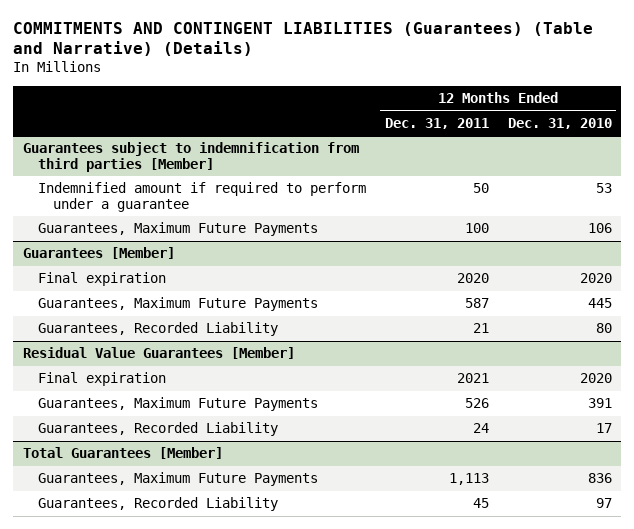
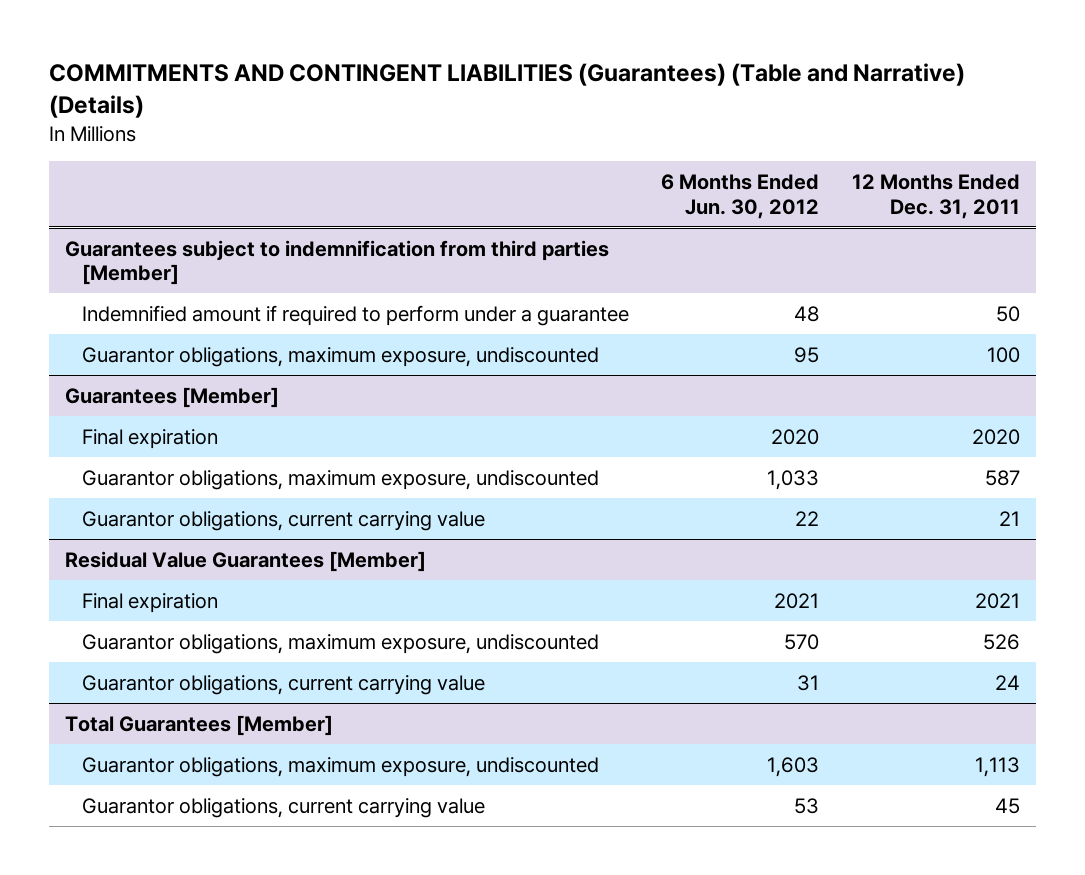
[507,117,612,129] Dec. 31, 2010 -> none
none -> [661,173,820,219] 6 Months Ended Jun. 30, 2012
[37,222,318,237] Guarantees, Maximum Future Payments -> [81,346,599,367] Guarantor obligations, maximum exposure, undiscounted
[37,297,318,312] Guarantees, Maximum Future Payments -> [81,469,599,490] Guarantor obligations, maximum exposure, undiscounted
[37,322,278,337] Guarantees, Recorded Liability -> [81,510,485,531] Guarantor obligations, current carrying value
[37,397,318,412] Guarantees, Maximum Future Payments -> [81,633,599,654] Guarantor obligations, maximum exposure, undiscounted
[37,422,278,437] Guarantees, Recorded Liability -> [81,674,485,695] Guarantor obligations, current carrying value
[37,472,318,487] Guarantees, Maximum Future Payments -> [81,756,599,777] Guarantor obligations, maximum exposure, undiscounted
[37,497,278,512] Guarantees, Recorded Liability -> [81,797,485,818] Guarantor obligations, current carrying value

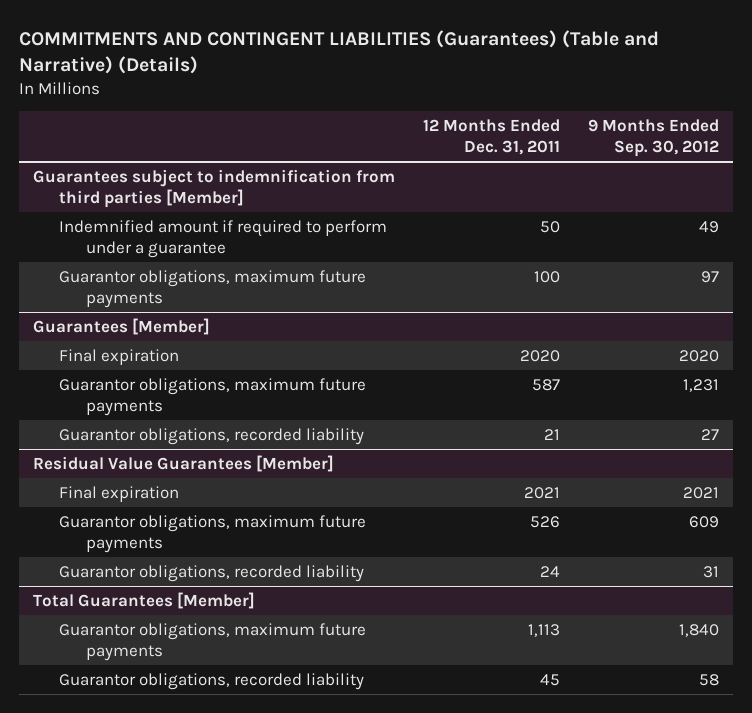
[661,173,820,219] 6 Months Ended Jun. 30, 2012 -> none
none -> [587,118,719,157] 9 Months Ended Sep. 30, 2012
[81,346,599,367] Guarantor obligations, maximum exposure, undiscounted -> [59,269,367,308] Guarantor obligations, maximum future payments
[81,469,599,490] Guarantor obligations, maximum exposure, undiscounted -> [59,377,367,416] Guarantor obligations, maximum future payments
[81,510,485,531] Guarantor obligations, current carrying value -> [59,427,365,445] Guarantor obligations, recorded liability
[81,633,599,654] Guarantor obligations, maximum exposure, undiscounted -> [59,514,367,553] Guarantor obligations, maximum future payments
[81,674,485,695] Guarantor obligations, current carrying value -> [59,564,365,582] Guarantor obligations, recorded liability
[81,756,599,777] Guarantor obligations, maximum exposure, undiscounted -> [59,622,367,661] Guarantor obligations, maximum future payments
[81,797,485,818] Guarantor obligations, current carrying value -> [59,672,365,690] Guarantor obligations, recorded liability

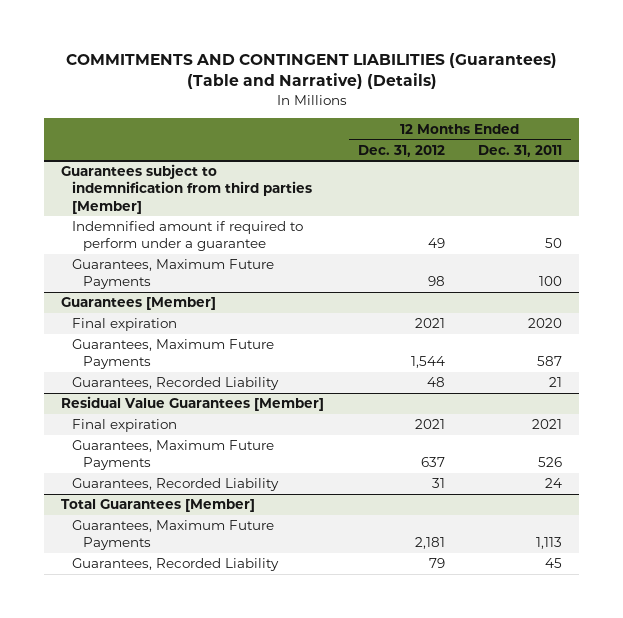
[587,118,719,157] 9 Months Ended Sep. 30, 2012 -> none
none -> [357,144,445,157] Dec. 31, 2012
[59,269,367,308] Guarantor obligations, maximum future payments -> [71,259,274,290] Guarantees, Maximum Future Payments
[59,377,367,416] Guarantor obligations, maximum future payments -> [71,339,274,370] Guarantees, Maximum Future Payments
[59,427,365,445] Guarantor obligations, recorded liability -> [71,377,279,391] Guarantees, Recorded Liability
[59,514,367,553] Guarantor obligations, maximum future payments -> [71,440,274,471] Guarantees, Maximum Future Payments
[59,564,365,582] Guarantor obligations, recorded liability -> [71,478,279,492] Guarantees, Recorded Liability
[59,622,367,661] Guarantor obligations, maximum future payments -> [71,520,274,551] Guarantees, Maximum Future Payments
[59,672,365,690] Guarantor obligations, recorded liability -> [71,558,279,572] Guarantees, Recorded Liability

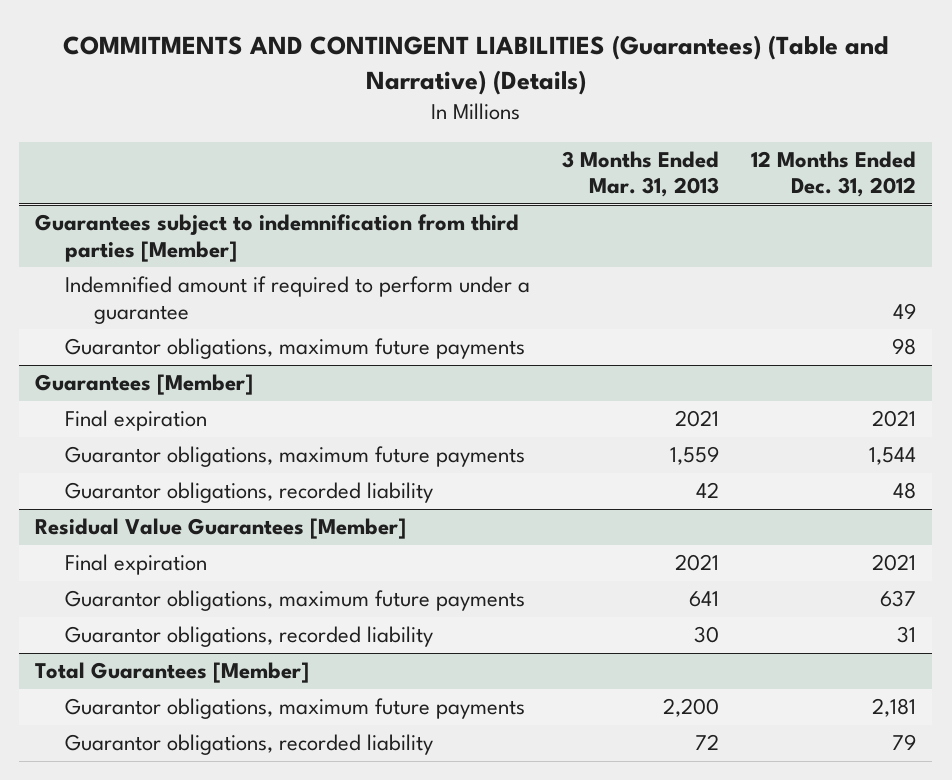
[478,144,563,157] Dec. 31, 2011 -> none
none -> [561,150,719,198] 3 Months Ended Mar. 31, 2013
[71,259,274,290] Guarantees, Maximum Future Payments -> [64,338,525,360] Guarantor obligations, maximum future payments
[71,339,274,370] Guarantees, Maximum Future Payments -> [64,446,525,468] Guarantor obligations, maximum future payments
[71,377,279,391] Guarantees, Recorded Liability -> [64,482,433,504] Guarantor obligations, recorded liability
[71,440,274,471] Guarantees, Maximum Future Payments -> [64,590,525,612] Guarantor obligations, maximum future payments
[71,478,279,492] Guarantees, Recorded Liability -> [64,626,433,648] Guarantor obligations, recorded liability
[71,520,274,551] Guarantees, Maximum Future Payments -> [64,698,525,720] Guarantor obligations, maximum future payments
[71,558,279,572] Guarantees, Recorded Liability -> [64,734,433,756] Guarantor obligations, recorded liability

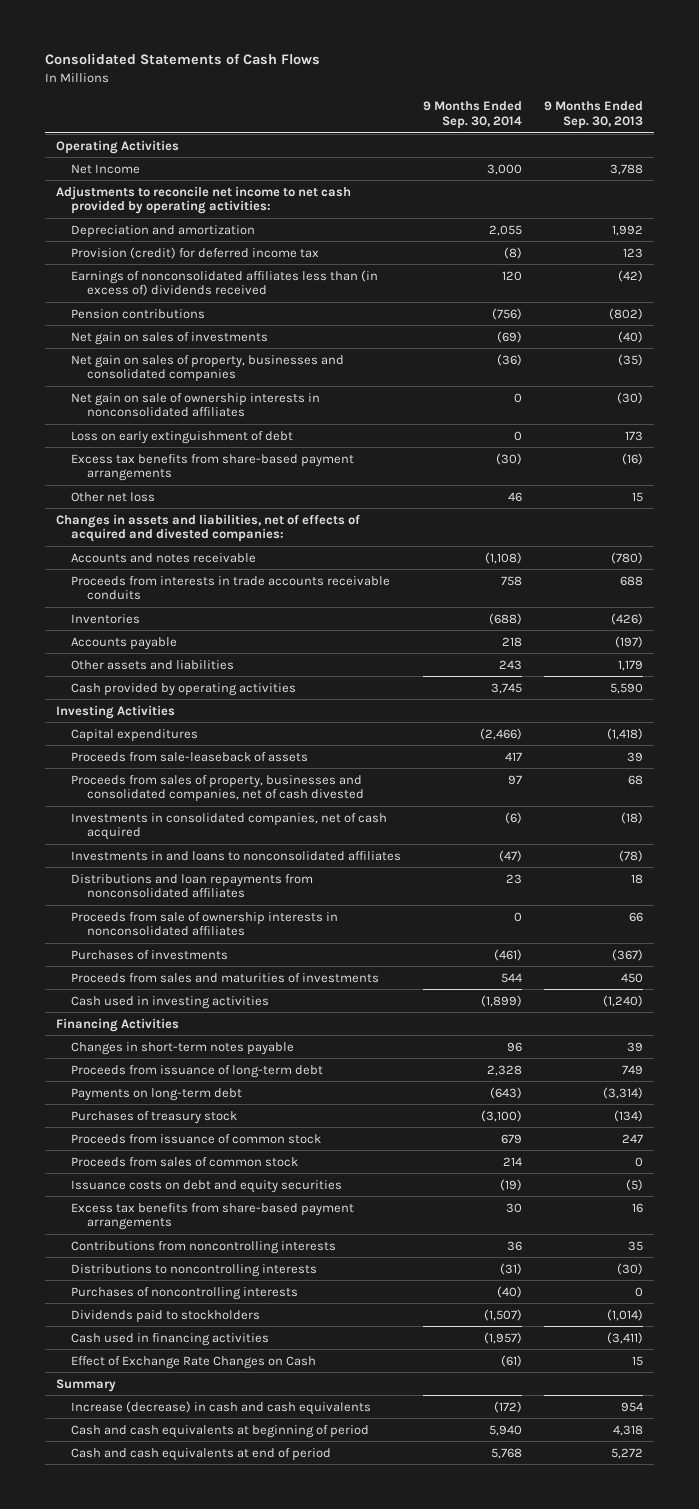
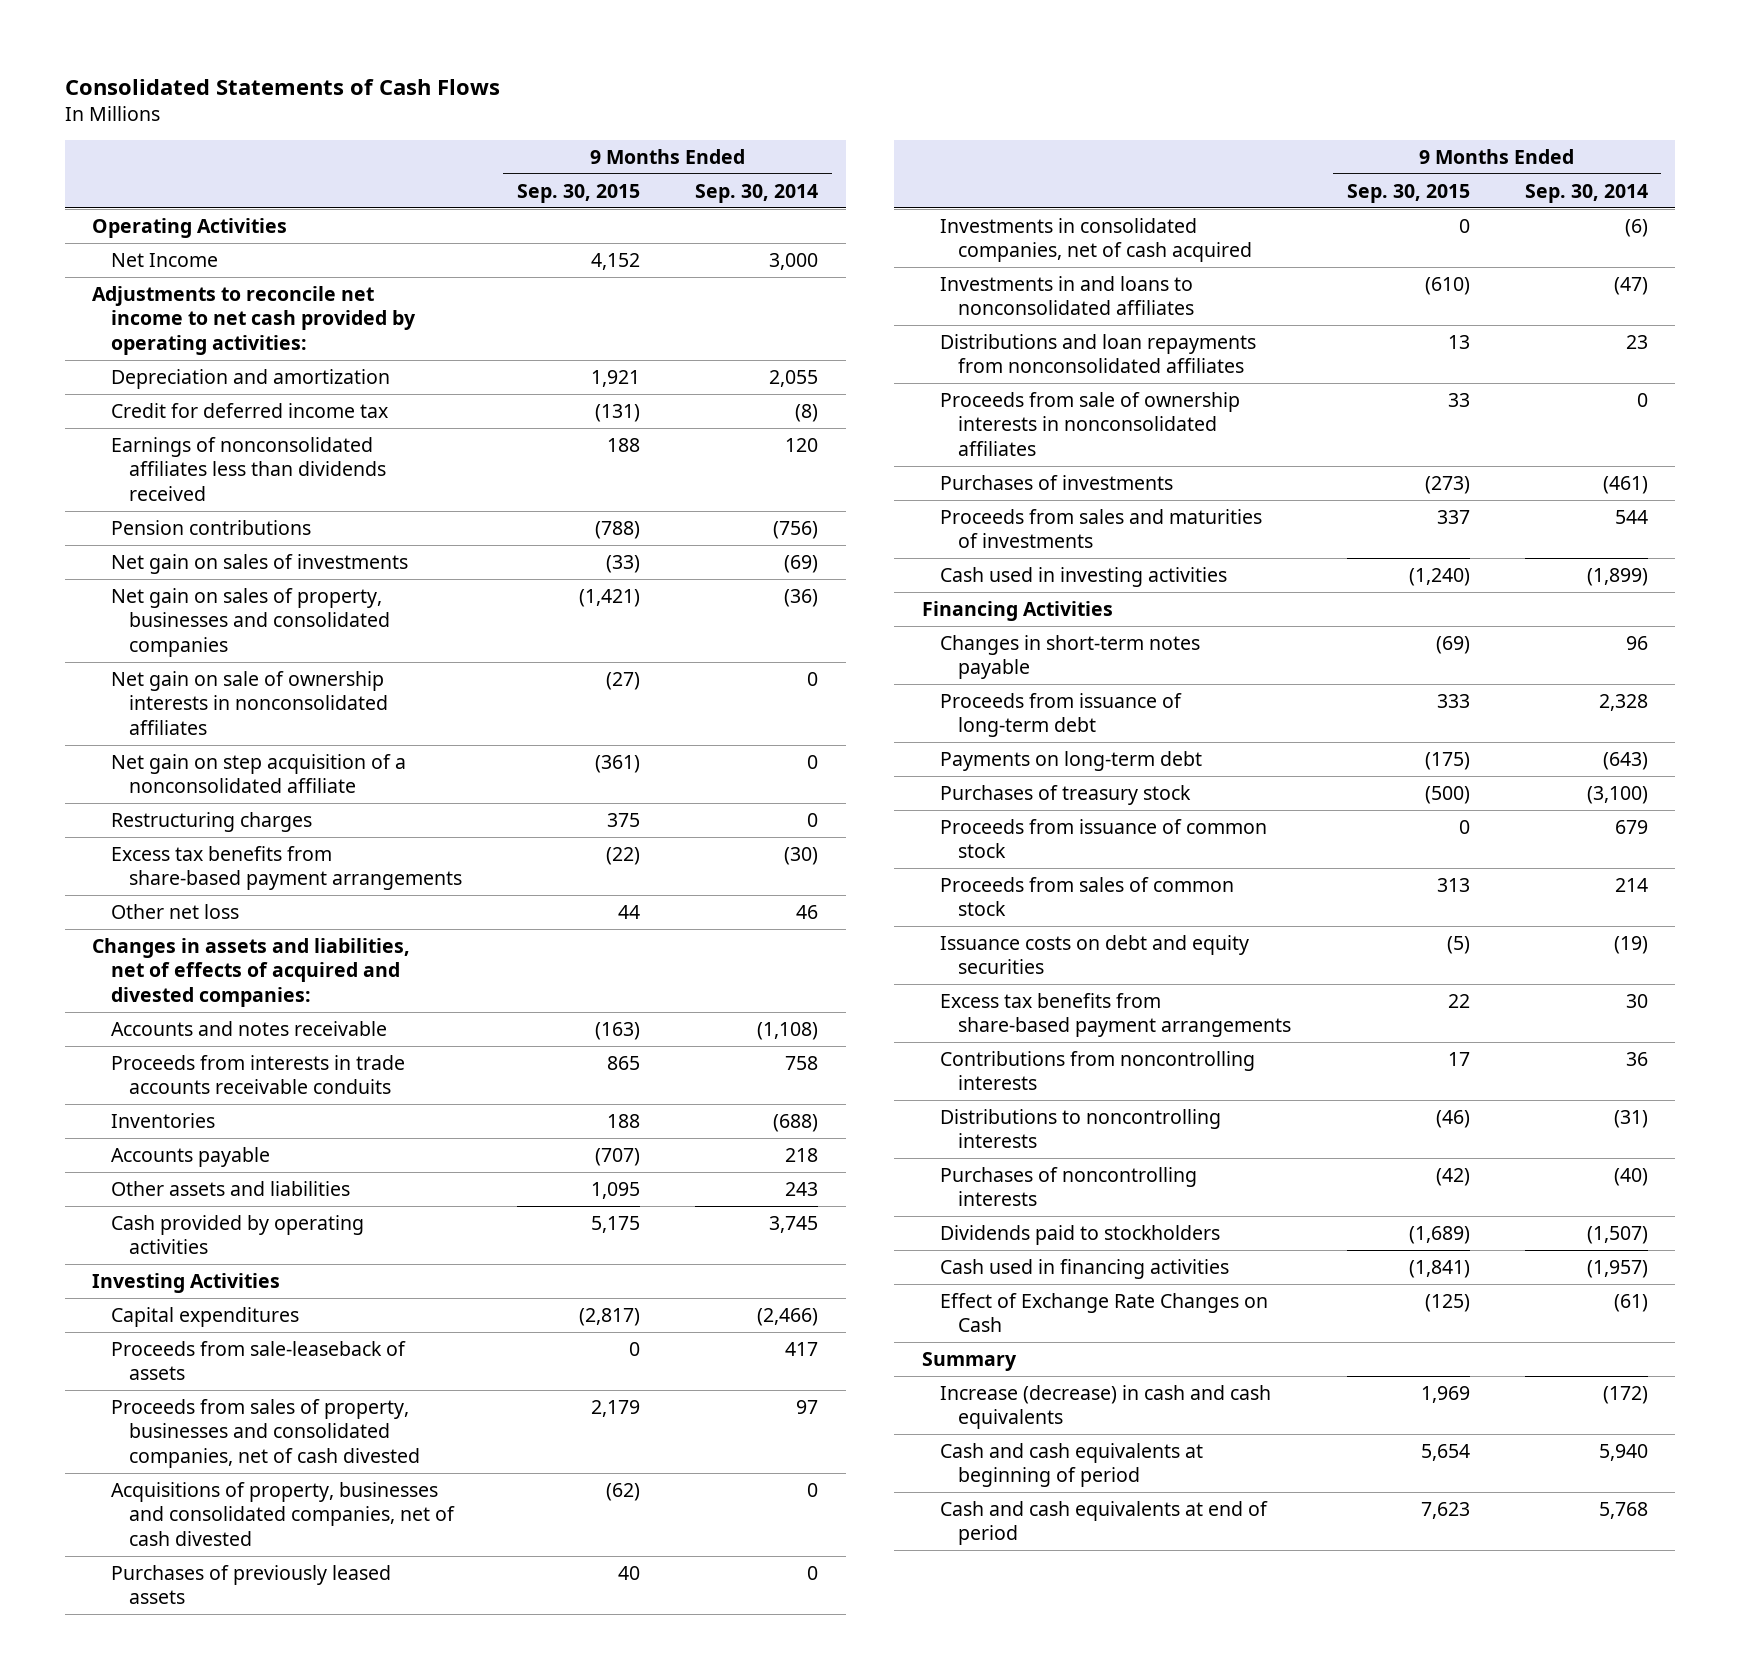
[544,101,644,129] 9 Months Ended Sep. 30, 2013 -> none
none -> [517,183,641,203] Sep. 30, 2015
[71,246,320,259] Provision (credit) for deferred income tax -> [110,402,388,418] Credit for deferred income tax
[71,269,379,297] Earnings of nonconsolidated affiliates less than (in excess of) dividends received -> [110,436,387,501] Earnings of nonconsolidated affiliates less than dividends received
[71,430,294,444] Loss on early extinguishment of debt -> none
none -> [110,753,406,794] Net gain on step acquisition of a nonconsolidated affiliate
none -> [110,811,312,832] Restructuring charges
none -> [110,1481,456,1546] Acquisitions of property, businesses and consolidated companies, net of cash divested
none -> [110,1564,391,1605] Purchases of previously leased assets

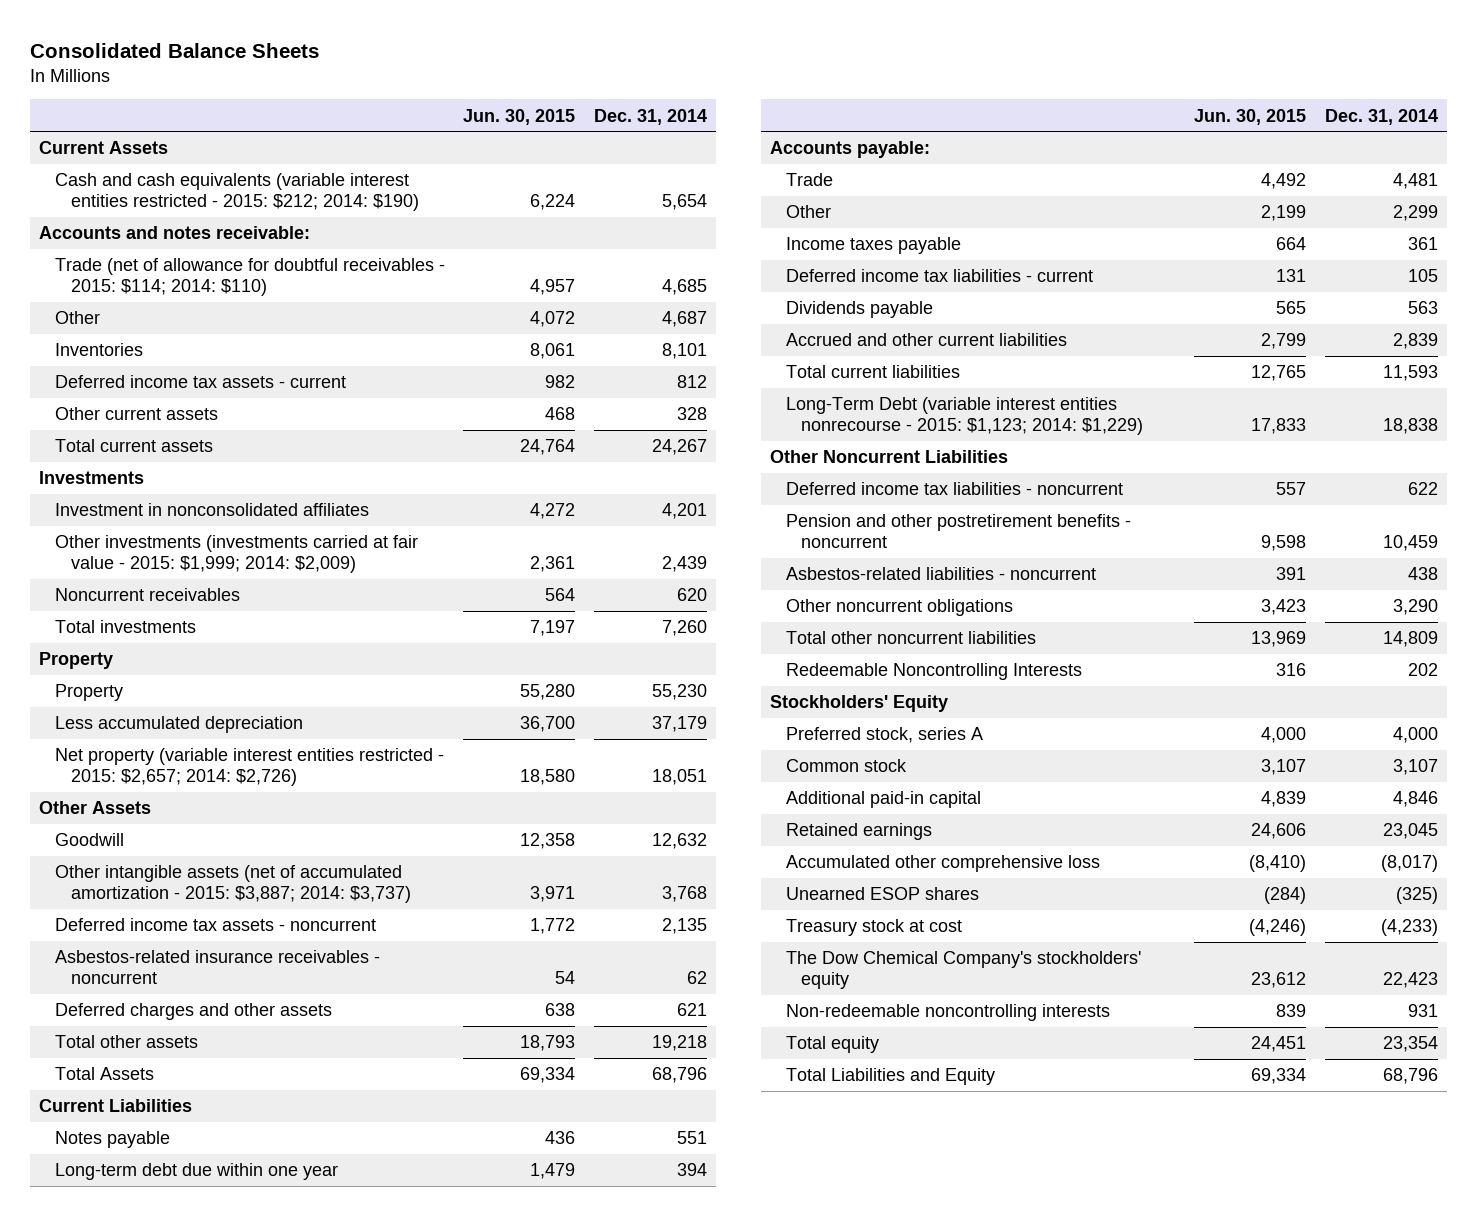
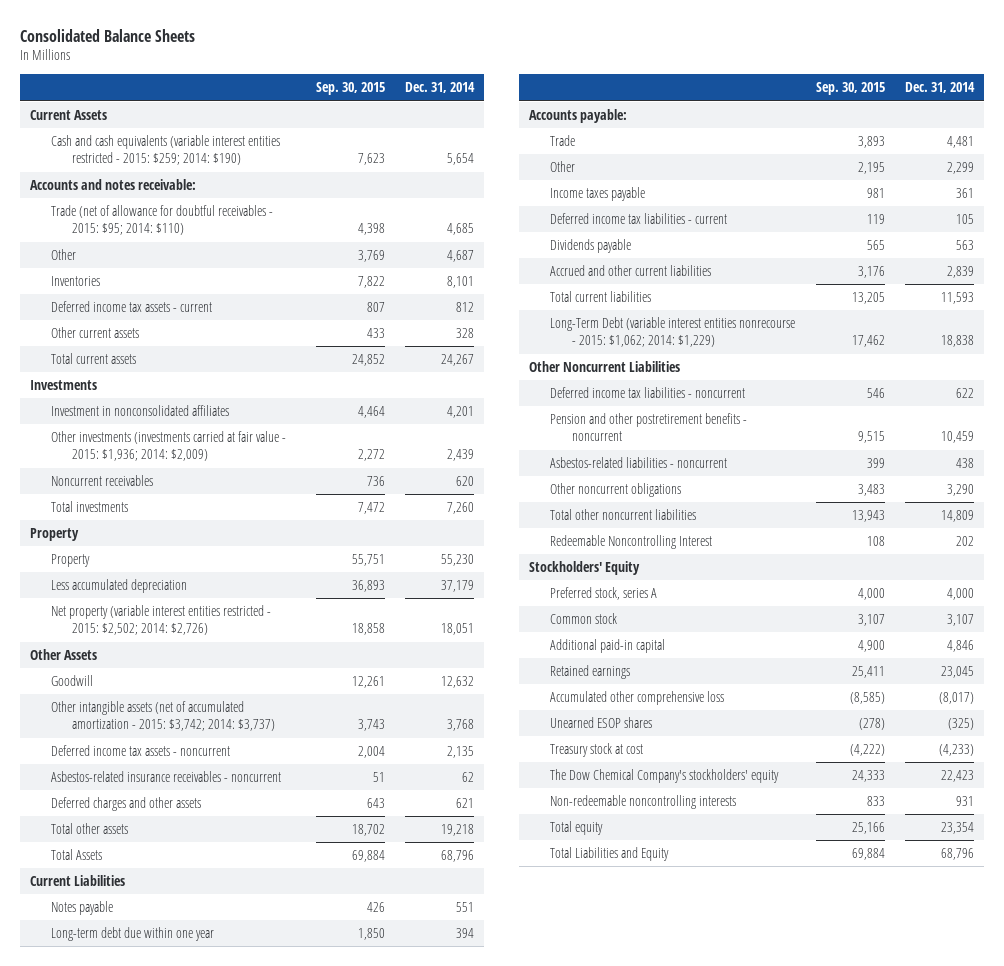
[463,108,576,125] Jun. 30, 2015 -> none
none -> [316,82,386,96] Sep. 30, 2015
[54,173,419,212] Cash and cash equivalents (variable interest entities restricted - 2015: $212; 2014: $190) -> [51,135,281,166] Cash and cash equivalents (variable interest entities restricted - 2015: $259; 2014: $190)
[54,258,445,297] Trade (net of allowance for doubtful receivables - 2015: $114; 2014: $110) -> [51,205,274,236] Trade (net of allowance for doubtful receivables - 2015: $95; 2014: $110)
[54,535,418,574] Other investments (investments carried at fair value - 2015: $1,999; 2014: $2,009) -> [51,431,287,462] Other investments (investments carried at fair value - 2015: $1,936; 2014: $2,009)
[54,748,444,787] Net property (variable interest entities restricted - 2015: $2,657; 2014: $2,726) -> [51,605,272,636] Net property (variable interest entities restricted - 2015: $2,502; 2014: $2,726)
[54,865,411,904] Other intangible assets (net of accumulated amortization - 2015: $3,887; 2014: $3,737) -> [51,701,276,732] Other intangible assets (net of accumulated amortization - 2015: $3,742; 2014: $3,737)
[785,397,1144,436] Long-Term Debt (variable interest entities nonrecourse - 2015: $1,123; 2014: $1,229) -> [550,317,796,348] Long-Term Debt (variable interest entities nonrecourse - 2015: $1,062; 2014: $1,229)
[785,663,1082,681] Redeemable Noncontrolling Interests -> [550,535,713,550] Redeemable Noncontrolling Interest

